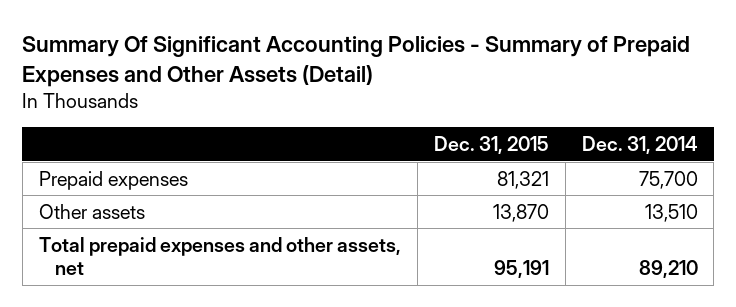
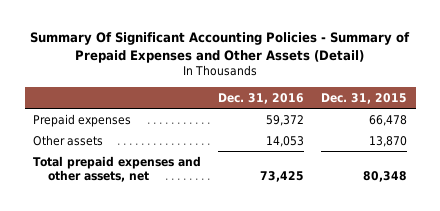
[581,135,698,154] Dec. 31, 2014 -> none
none -> [218,92,305,104] Dec. 31, 2016
[496,170,549,189] 81,321 -> [369,114,408,126] 66,478
[493,260,549,279] 95,191 -> [363,170,408,182] 80,348

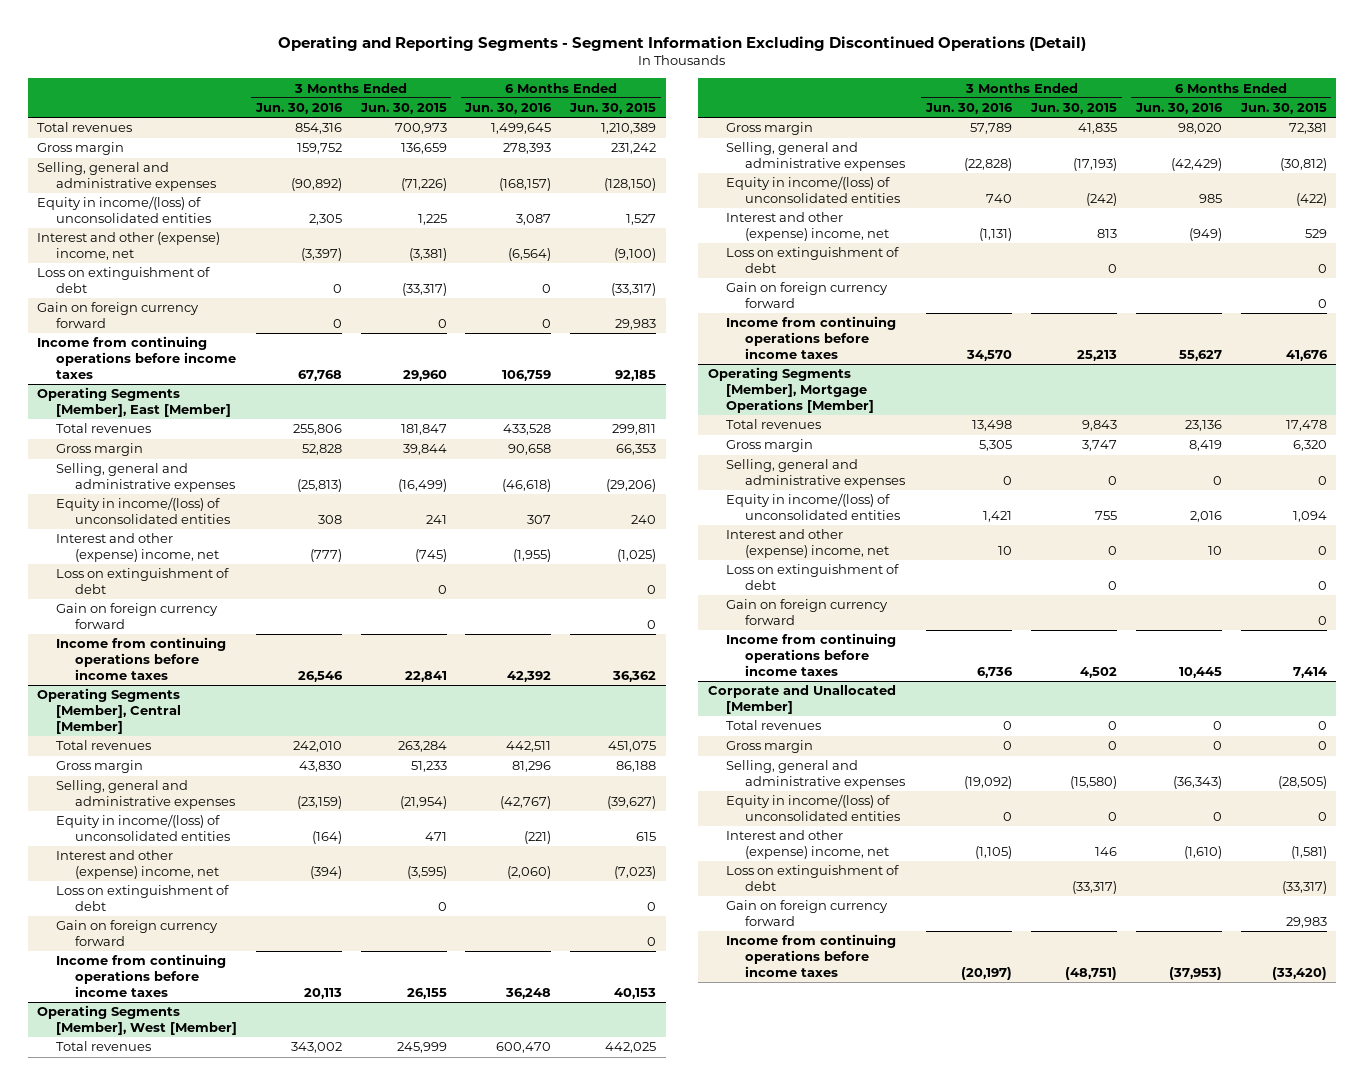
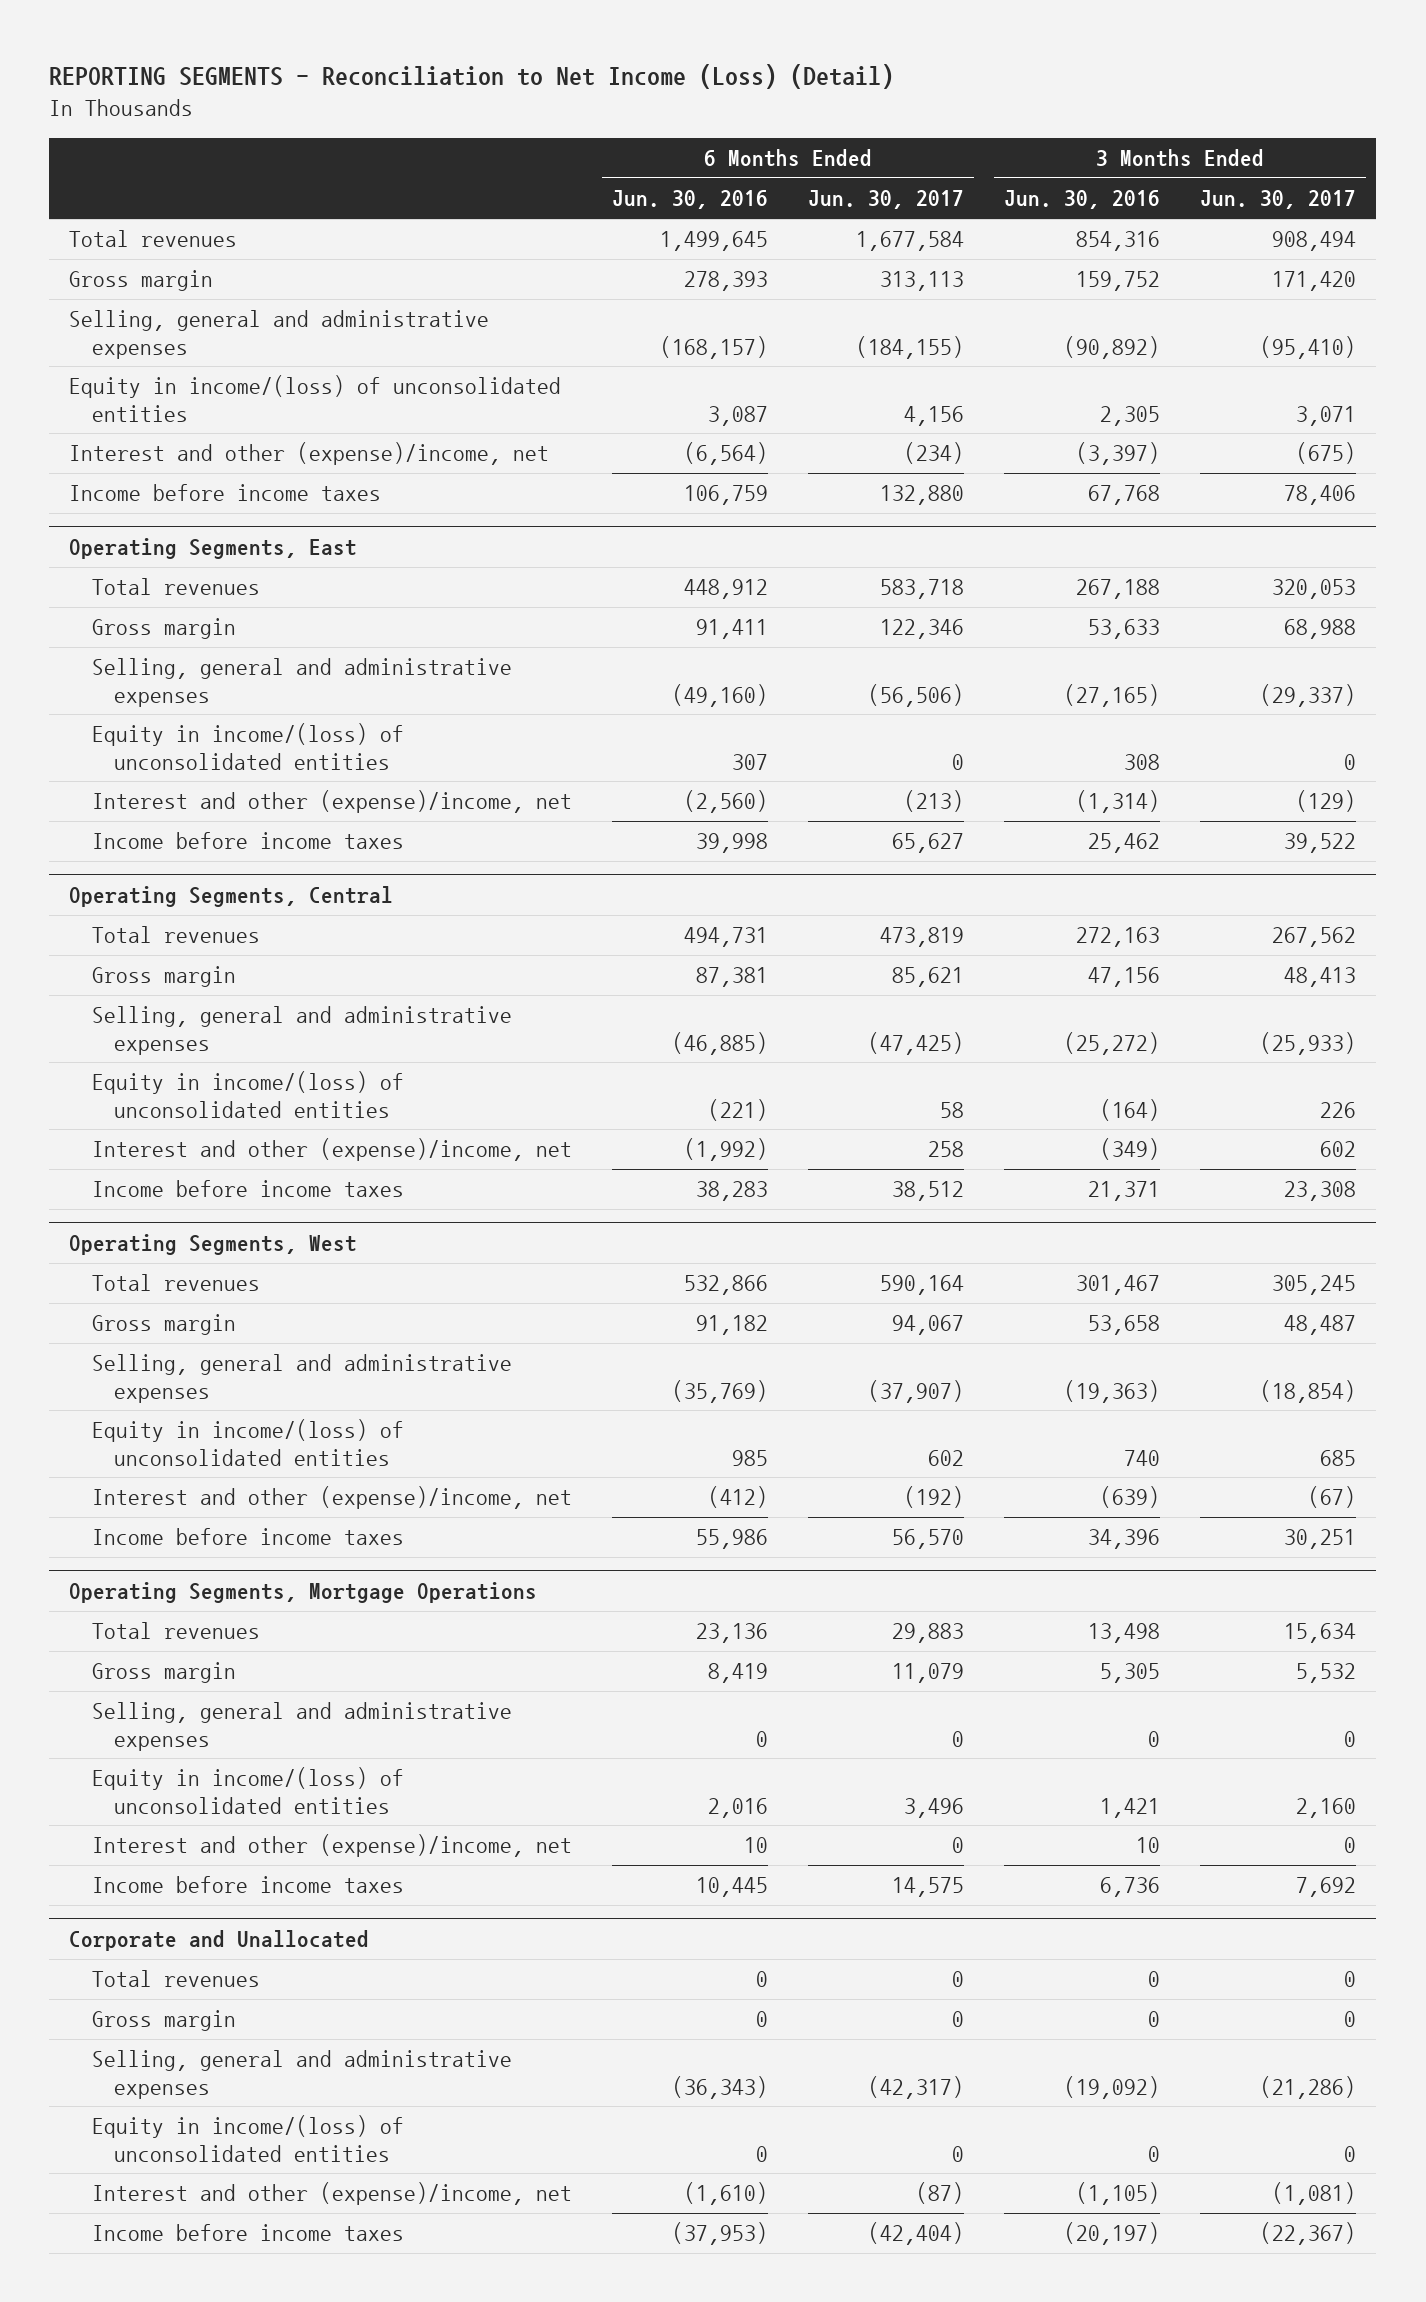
[277,35,1086,51] Operating and Reporting Segments - Segment Information Excluding Discontinued Operations (Detail) -> [49,64,895,90] REPORTING SEGMENTS - Reconciliation to Net Income (Loss) (Detail)
[359,103,447,115] Jun. 30, 2015 -> none
[569,103,657,115] Jun. 30, 2015 -> none
none -> [808,190,965,210] Jun. 30, 2017
none -> [1200,190,1357,210] Jun. 30, 2017
[37,267,211,294] Loss on extinguishment of debt -> none
[37,302,200,329] Gain on foreign currency forward -> none
[37,232,221,261] Interest and other (expense) income, net -> [69,442,550,466] Interest and other (expense)/income, net
[37,336,236,379] Income from continuing operations before income taxes -> [69,484,382,502] Income before income taxes
[37,387,231,418] Operating Segments [Member], East [Member] -> [69,537,358,559] Operating Segments, East
[292,424,342,436] 255,806 -> [1076,579,1161,600] 267,188
[503,424,552,436] 433,528 -> [684,579,769,600] 448,912
[301,444,342,456] 52,828 -> [1088,619,1161,640] 53,633
[508,444,552,456] 90,658 -> [696,619,769,640] 91,411
[296,479,342,493] (25,813) -> [1064,683,1161,707] (27,165)
[502,479,552,493] (46,618) -> [672,683,769,707] (49,160)
[55,568,229,595] Loss on extinguishment of debt -> none
[55,603,218,630] Gain on foreign currency forward -> none
[55,533,219,563] Interest and other (expense) income, net -> [91,790,572,814] Interest and other (expense)/income, net
[309,549,342,563] (777) -> [1076,790,1161,814] (1,314)
[513,549,552,563] (1,955) -> [684,790,769,814] (2,560)
[55,637,226,680] Income from continuing operations before income taxes -> [91,832,404,850] Income before income taxes
[297,670,343,682] 26,546 -> [1088,833,1161,854] 25,462
[507,670,552,682] 42,392 -> [696,833,769,854] 39,998
[37,688,181,734] Operating Segments [Member], Central [Member] -> [69,885,394,907] Operating Segments, Central
[292,741,342,753] 242,010 -> [1076,927,1161,948] 272,163
[506,741,552,753] 442,511 -> [684,927,769,948] 494,731
[298,761,342,773] 43,830 -> [1088,967,1161,988] 47,156
[512,761,552,773] 81,296 -> [696,967,769,988] 87,381
[296,796,342,810] (23,159) -> [1064,1031,1161,1055] (25,272)
[500,796,552,810] (42,767) -> [672,1031,769,1055] (46,885)
[55,885,229,912] Loss on extinguishment of debt -> none
[55,920,218,947] Gain on foreign currency forward -> none
[55,850,219,880] Interest and other (expense) income, net -> [91,1138,572,1162] Interest and other (expense)/income, net
[309,866,342,880] (394) -> [1100,1138,1161,1161] (349)
[507,866,552,880] (2,060) -> [684,1138,769,1162] (1,992)
[55,954,226,997] Income from continuing operations before income taxes -> [91,1180,404,1198] Income before income taxes
[303,987,342,999] 20,113 -> [1088,1181,1161,1202] 21,371
[505,987,552,999] 36,248 -> [696,1181,769,1202] 38,283
[37,1005,237,1036] Operating Segments [Member], West [Member] -> [69,1233,358,1255] Operating Segments, West
[290,1042,342,1054] 343,002 -> [1076,1275,1161,1296] 301,467
[496,1042,552,1054] 600,470 -> [684,1275,769,1296] 532,866
[970,123,1013,135] 57,789 -> [1088,1315,1161,1336] 53,658
[1177,123,1222,135] 98,020 -> [696,1315,769,1336] 91,182
[964,158,1013,172] (22,828) -> [1064,1379,1161,1403] (19,363)
[1170,158,1222,172] (42,429) -> [672,1379,769,1403] (35,769)
[726,247,900,274] Loss on extinguishment of debt -> none
[726,282,889,309] Gain on foreign currency forward -> none
[726,212,890,242] Interest and other (expense) income, net -> [91,1486,572,1510] Interest and other (expense)/income, net
[979,228,1013,242] (1,131) -> [1100,1486,1161,1509] (639)
[1188,228,1222,242] (949) -> [708,1486,769,1509] (412)
[726,316,897,359] Income from continuing operations before income taxes -> [91,1528,404,1546] Income before income taxes
[966,349,1013,361] 34,570 -> [1088,1529,1161,1550] 34,396
[1178,349,1222,361] 55,627 -> [696,1529,769,1550] 55,986
[707,367,875,413] Operating Segments [Member], Mortgage Operations [Member] -> [69,1581,538,1603] Operating Segments, Mortgage Operations
[726,564,900,591] Loss on extinguishment of debt -> none
[726,599,889,626] Gain on foreign currency forward -> none
[726,529,890,559] Interest and other (expense) income, net -> [91,1834,572,1858] Interest and other (expense)/income, net
[726,633,897,676] Income from continuing operations before income taxes -> [91,1876,404,1894] Income before income taxes
[707,685,896,715] Corporate and Unallocated [Member] -> [69,1929,370,1951] Corporate and Unallocated
[726,865,900,892] Loss on extinguishment of debt -> none
[726,900,889,927] Gain on foreign currency forward -> none
[726,830,890,860] Interest and other (expense) income, net -> [91,2182,572,2206] Interest and other (expense)/income, net
[726,934,897,977] Income from continuing operations before income taxes -> [91,2224,404,2242] Income before income taxes

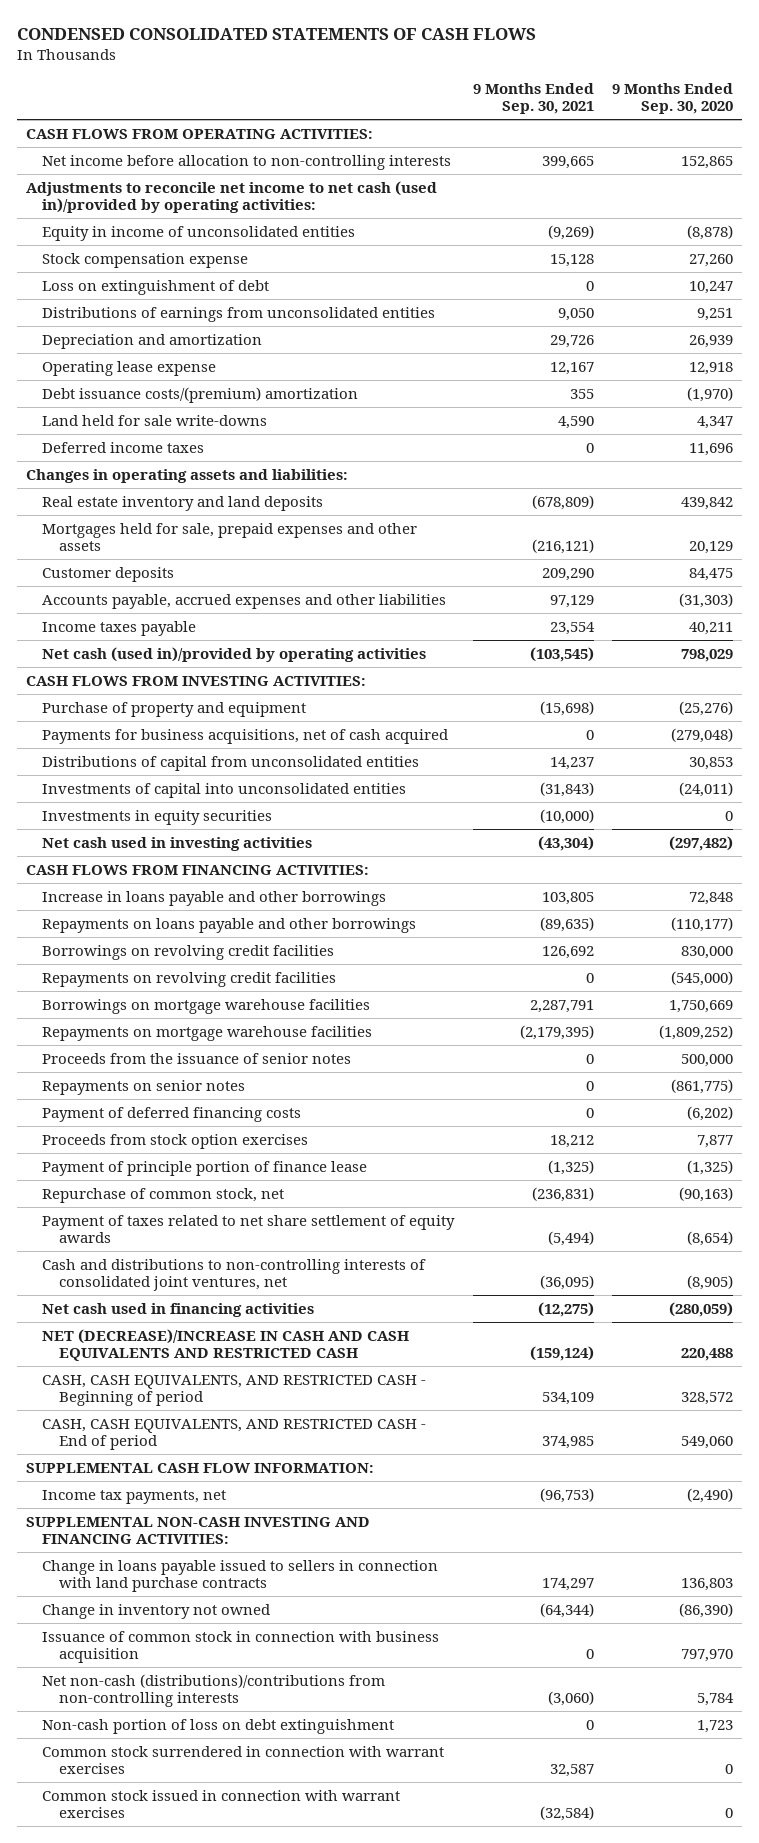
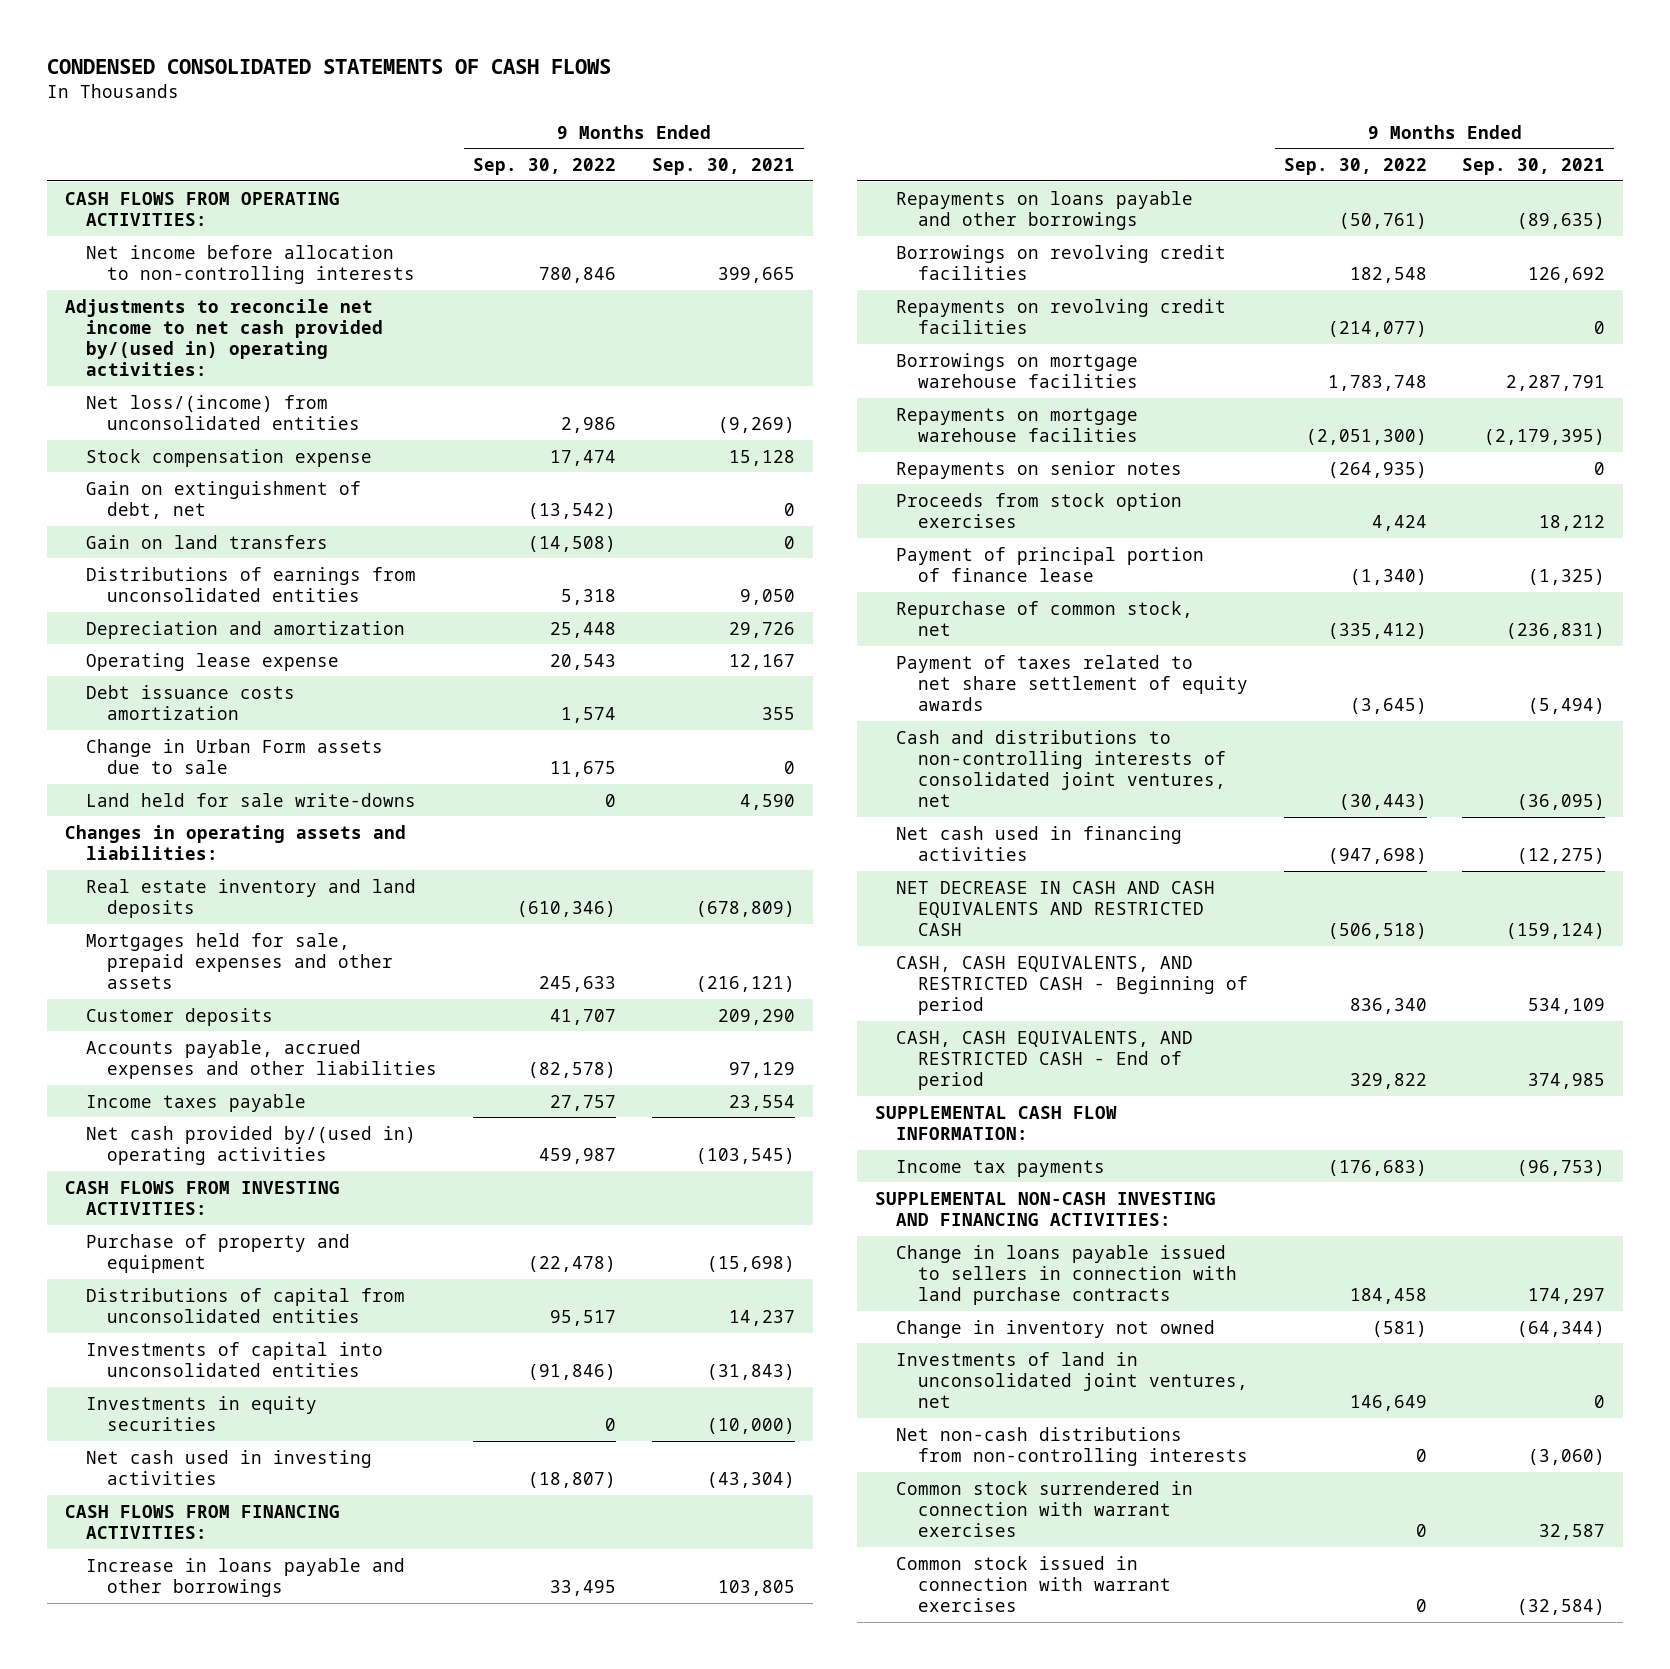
[611,82,733,115] 9 Months Ended Sep. 30, 2020 -> none
none -> [473,157,617,175] Sep. 30, 2022
[26,180,438,214] Adjustments to reconcile net income to net cash (used in)/provided by operating activities: -> [64,298,384,377] Adjustments to reconcile net income to net cash provided by/(used in) operating activities:
[42,225,356,241] Equity in income of unconsolidated entities -> [86,394,361,430] Net loss/(income) from unconsolidated entities
[42,279,270,295] Loss on extinguishment of debt -> [86,480,362,519] Gain on extinguishment of debt, net
none -> [86,534,329,549] Gain on land transfers
[42,386,359,403] Debt issuance costs/(premium) amortization -> [86,684,296,720] Debt issuance costs amortization
none -> [86,738,384,774] Change in Urban Form assets due to sale
[42,441,205,453] Deferred income taxes -> none
[42,646,427,662] Net cash (used in)/provided by operating activities -> [86,1125,417,1165] Net cash provided by/(used in) operating activities
[42,728,449,744] Payments for business acquisitions, net of cash acquired -> none
[42,1052,352,1064] Proceeds from the issuance of senior notes -> none
[42,1106,302,1122] Payment of deferred financing costs -> none
[42,1160,368,1176] Payment of principle portion of finance lease -> [896,546,1205,582] Payment of principal portion of finance lease
[42,1328,410,1362] NET (DECREASE)/INCREASE IN CASH AND CASH EQUIVALENTS AND RESTRICTED CASH -> [896,880,1216,937] NET DECREASE IN CASH AND CASH EQUIVALENTS AND RESTRICTED CASH
[42,1489,227,1504] Income tax payments, net -> [896,1159,1106,1177] Income tax payments
[42,1630,440,1664] Issuance of common stock in connection with business acquisition -> none
[42,1718,395,1734] Non-cash portion of loss on debt extinguishment -> none
none -> [896,1351,1248,1409] Investments of land in unconsolidated joint ventures, net
[42,1673,386,1708] Net non-cash (distributions)/contributions from non-controlling interests -> [896,1426,1248,1466] Net non-cash distributions from non-controlling interests

